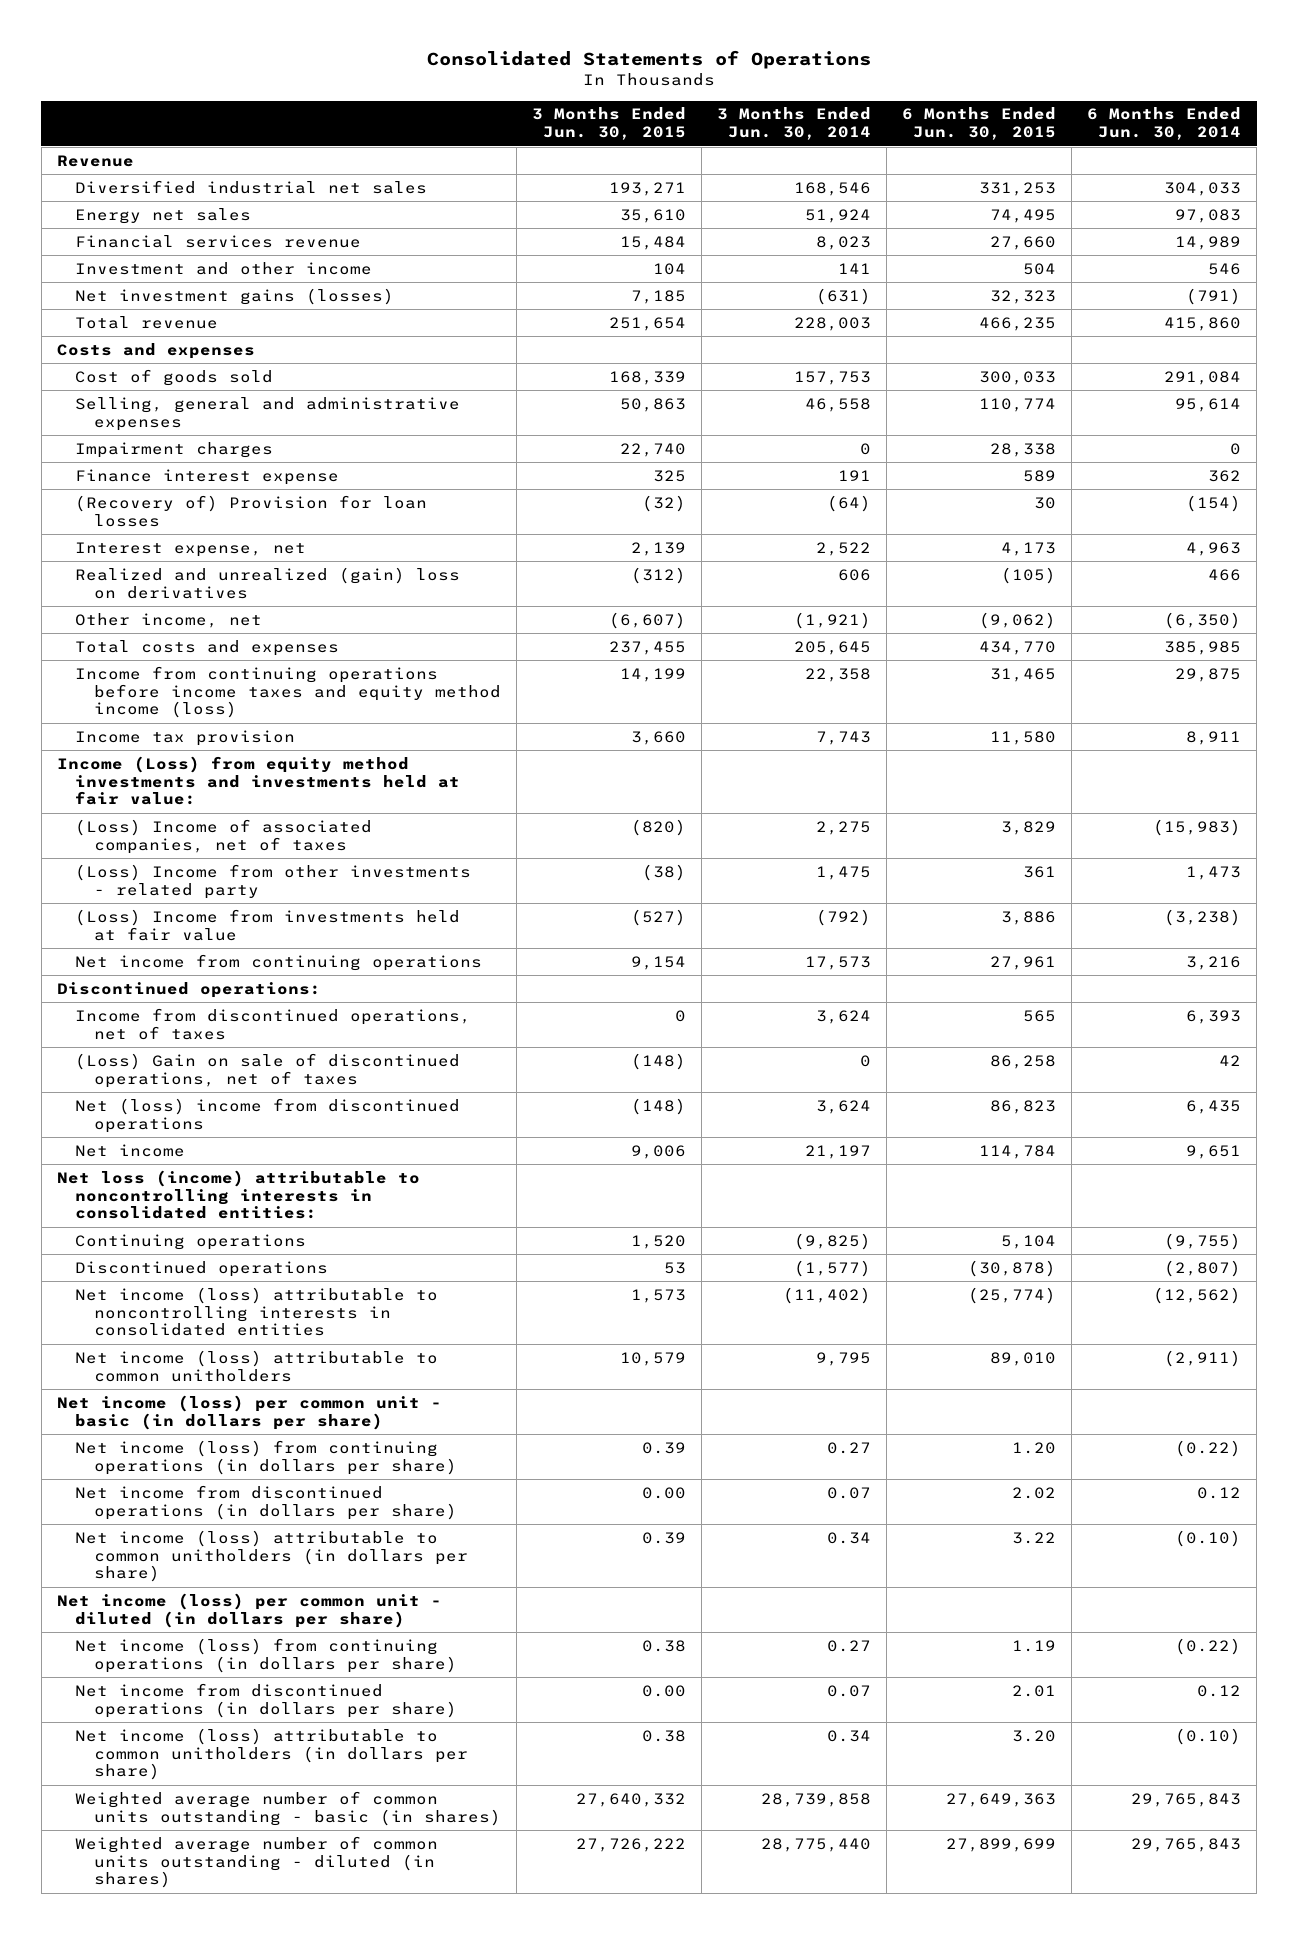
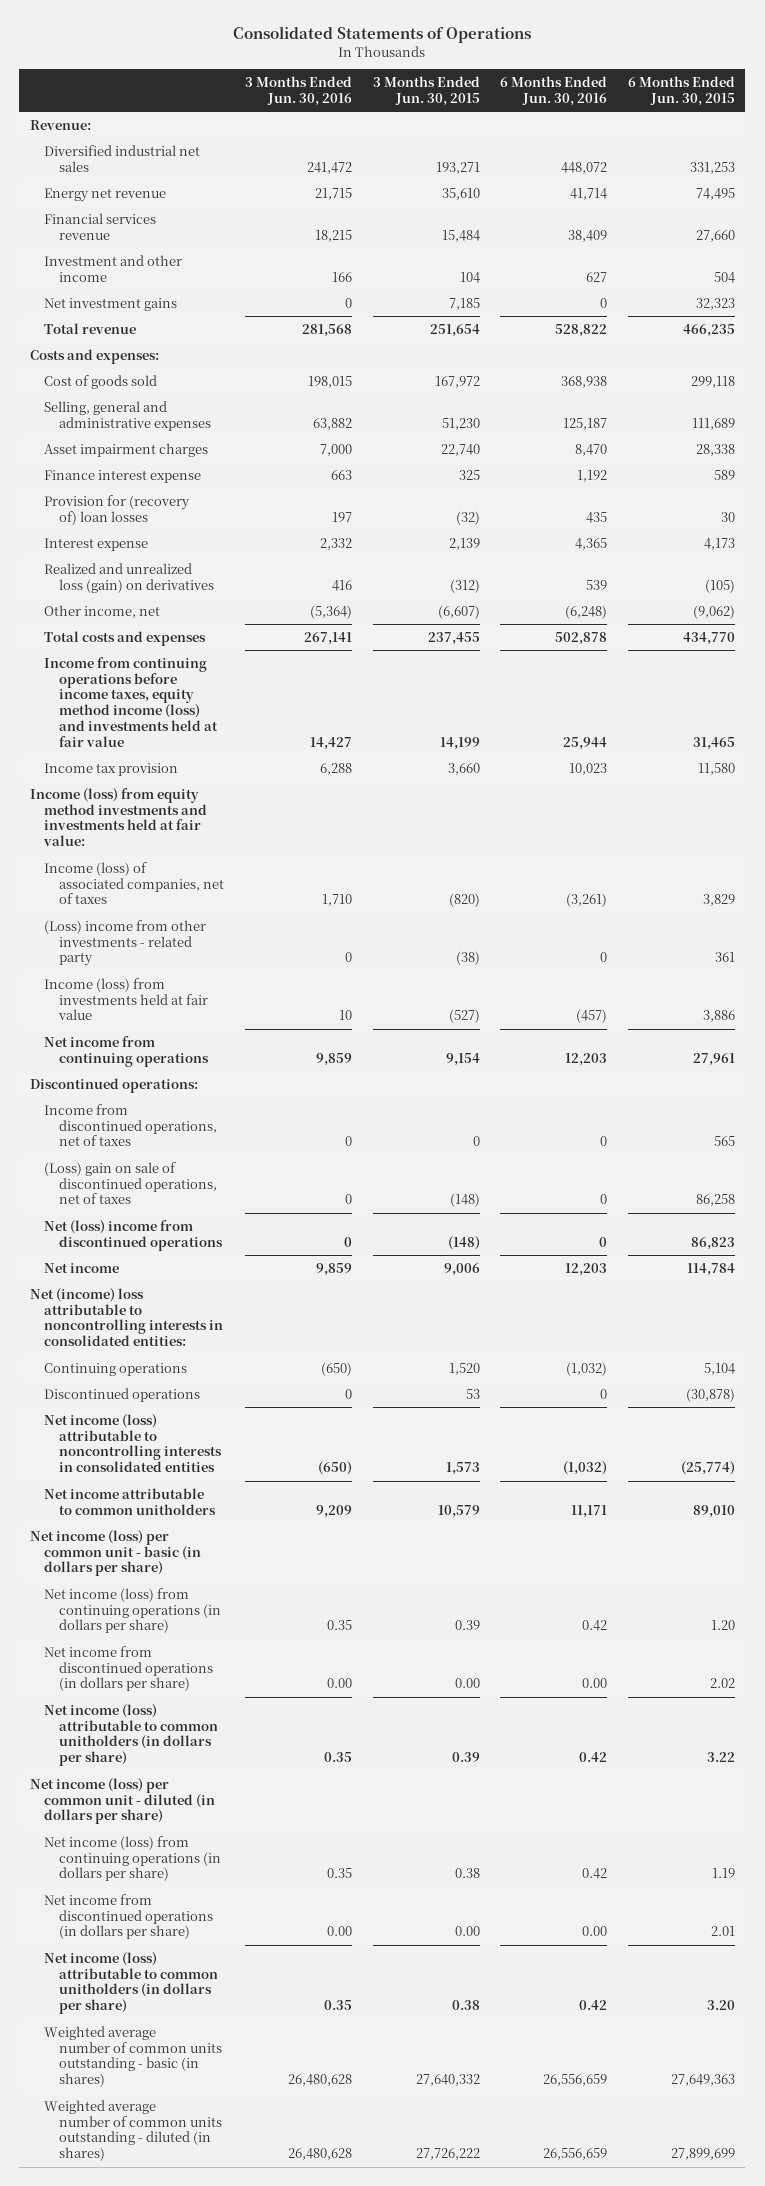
[717,107,872,141] 3 Months Ended Jun. 30, 2014 -> none
[1087,107,1242,141] 6 Months Ended Jun. 30, 2014 -> none
none -> [245,76,353,106] 3 Months Ended Jun. 30, 2016
none -> [500,76,608,106] 6 Months Ended Jun. 30, 2016
[56,154,134,167] Revenue -> [29,119,91,130] Revenue:
[75,207,252,224] Energy net sales -> [44,187,167,202] Energy net revenue
[75,287,395,305] Net investment gains (losses) -> [44,297,178,311] Net investment gains
[56,342,255,359] Costs and expenses -> [29,348,159,364] Costs and expenses:
[609,370,687,385] 168,339 -> [434,375,480,388] 167,972
[979,370,1057,385] 300,033 -> [691,375,736,388] 299,118
[620,397,687,412] 50,863 -> [441,417,480,430] 51,230
[979,397,1057,412] 110,774 -> [692,417,736,430] 111,689
[75,441,274,458] Impairment charges -> [44,442,209,457] Asset impairment charges
[75,494,428,527] (Recovery of) Provision for loan losses -> [44,494,191,525] Provision for (recovery of) loan losses
[75,541,307,557] Interest expense, net -> [44,537,149,551] Interest expense
[75,566,461,599] Realized and unrealized (gain) loss on derivatives -> [44,562,215,593] Realized and unrealized loss (gain) on derivatives
[75,665,502,719] Income from continuing operations before income taxes and equity method income (loss) -> [44,656,219,748] Income from continuing operations before income taxes, equity method income (loss) and investments held at fair value
[56,755,461,806] Income (Loss) from equity method investments and investments held at fair value: -> [29,787,208,847] Income (loss) from equity method investments and investments held at fair value:
[75,818,373,854] (Loss) Income of associated companies, net of taxes -> [44,861,225,905] Income (loss) of associated companies, net of taxes
[75,863,472,899] (Loss) Income from other investments - related party -> [44,919,207,967] (Loss) income from other investments - related party
[75,908,461,941] (Loss) Income from investments held at fair value -> [44,977,209,1021] Income (loss) from investments held at fair value
[75,1052,461,1088] (Loss) Gain on sale of discontinued operations, net of taxes -> [44,1161,218,1205] (Loss) gain on sale of discontinued operations, net of taxes
[56,1169,420,1220] Net loss (income) attributable to noncontrolling interests in consolidated entities: -> [29,1287,224,1347] Net (income) loss attributable to noncontrolling interests in consolidated entities:
[75,1349,439,1382] Net income (loss) attributable to common unitholders -> [44,1487,217,1515] Net income attributable to common unitholders

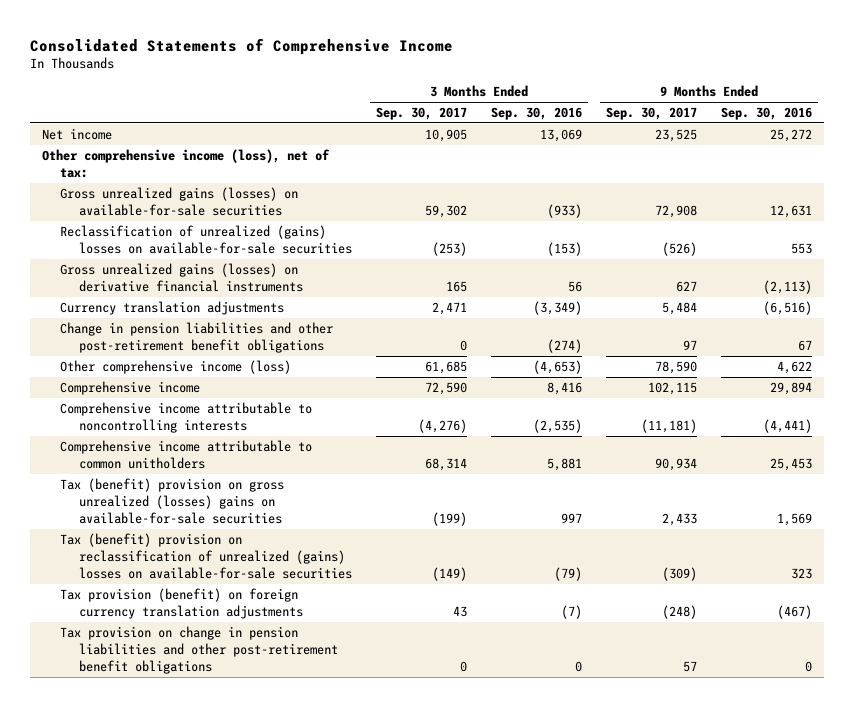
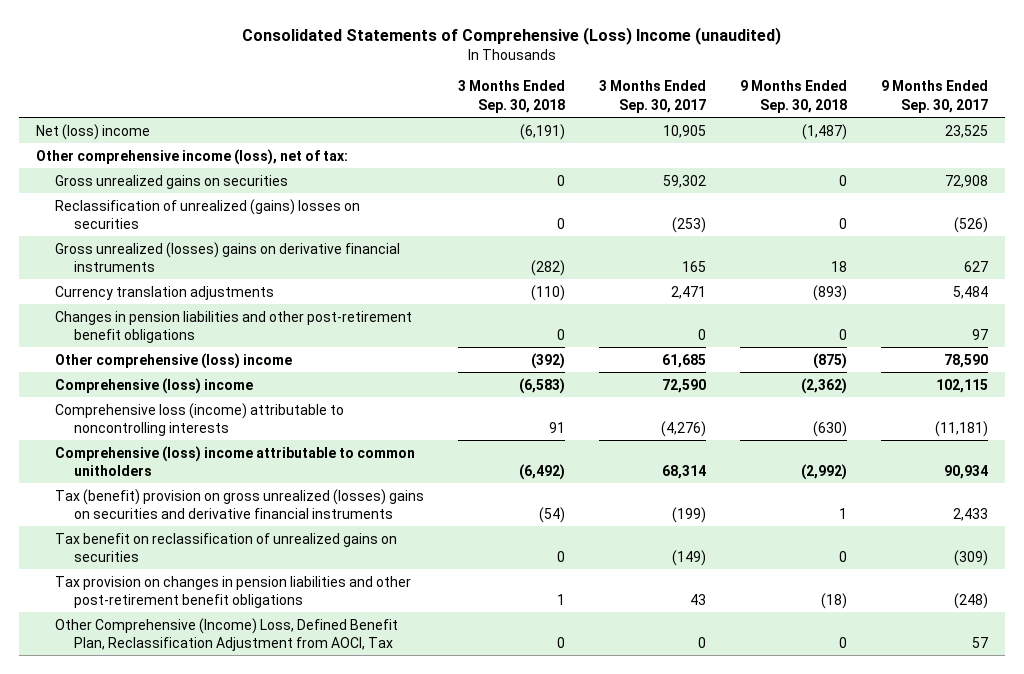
[30,37,454,55] Consolidated Statements of Comprehensive Income -> [242,26,782,45] Consolidated Statements of Comprehensive (Loss) Income (unaudited)
[490,107,582,121] Sep. 30, 2016 -> none
[720,107,812,121] Sep. 30, 2016 -> none
none -> [458,80,566,113] 3 Months Ended Sep. 30, 2018
none -> [740,80,848,113] 9 Months Ended Sep. 30, 2018
[42,127,113,140] Net income -> [36,123,151,140] Net (loss) income
[60,186,299,216] Gross unrealized gains (losses) on available-for-sale securities -> [55,174,289,189] Gross unrealized gains on securities
[60,224,352,254] Reclassification of unrealized (gains) losses on available-for-sale securities -> [55,198,361,229] Reclassification of unrealized (gains) losses on securities
[60,262,303,292] Gross unrealized gains (losses) on derivative financial instruments -> [55,241,401,272] Gross unrealized (losses) gains on derivative financial instruments
[60,321,334,353] Change in pension liabilities and other post-retirement benefit obligations -> [55,310,413,343] Changes in pension liabilities and other post-retirement benefit obligations
[60,359,292,374] Other comprehensive income (loss) -> [55,352,293,369] Other comprehensive (loss) income
[60,380,201,395] Comprehensive income -> [55,377,254,394] Comprehensive (loss) income
[60,401,313,433] Comprehensive income attributable to noncontrolling interests -> [55,402,345,436] Comprehensive loss (income) attributable to noncontrolling interests
[60,439,313,469] Comprehensive income attributable to common unitholders -> [55,445,416,476] Comprehensive (loss) income attributable to common unitholders
[60,477,285,525] Tax (benefit) provision on gross unrealized (losses) gains on available-for-sale securities -> [55,488,425,519] Tax (benefit) provision on gross unrealized (losses) gains on securities and derivative financial instruments
[60,532,352,580] Tax (benefit) provision on reclassification of unrealized (gains) losses on available-for-sale securities -> [55,532,398,562] Tax benefit on reclassification of unrealized gains on securities
[60,587,303,619] Tax provision (benefit) on foreign currency translation adjustments -> [55,575,412,608] Tax provision on changes in pension liabilities and other post-retirement benefit obligations
[60,625,338,675] Tax provision on change in pension liabilities and other post-retirement benefit obligations -> [55,617,399,651] Other Comprehensive (Income) Loss, Defined Benefit Plan, Reclassification Adjustment from AOCI, Tax

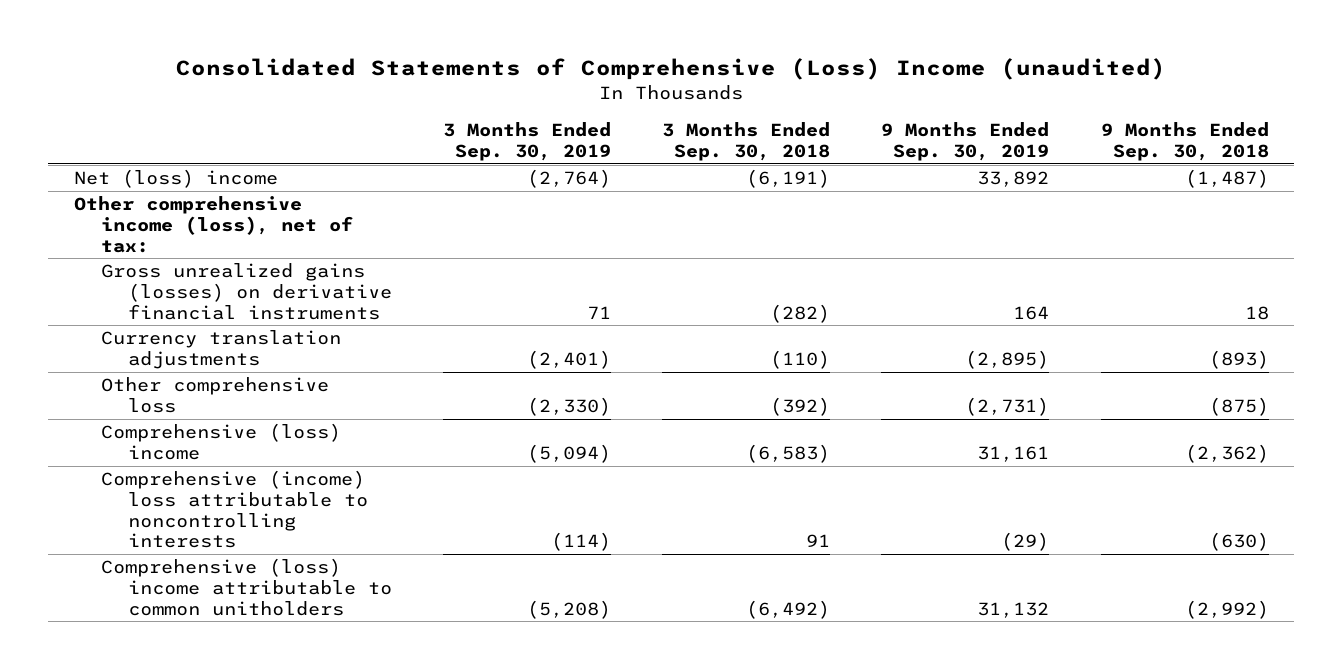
[599,80,707,113] 3 Months Ended Sep. 30, 2017 -> none
[881,80,989,113] 9 Months Ended Sep. 30, 2017 -> none
none -> [443,122,612,161] 3 Months Ended Sep. 30, 2019
none -> [881,122,1050,161] 9 Months Ended Sep. 30, 2019
[55,174,289,189] Gross unrealized gains on securities -> none
[55,198,361,229] Reclassification of unrealized (gains) losses on securities -> none
[55,241,401,272] Gross unrealized (losses) gains on derivative financial instruments -> [100,263,392,320] Gross unrealized gains (losses) on derivative financial instruments
[55,310,413,343] Changes in pension liabilities and other post-retirement benefit obligations -> none
[55,352,293,369] Other comprehensive (loss) income -> [100,377,329,413] Other comprehensive loss
[55,402,345,436] Comprehensive loss (income) attributable to noncontrolling interests -> [100,470,368,549] Comprehensive (income) loss attributable to noncontrolling interests
[55,488,425,519] Tax (benefit) provision on gross unrealized (losses) gains on securities and derivative financial instruments -> none
[55,532,398,562] Tax benefit on reclassification of unrealized gains on securities -> none
[55,575,412,608] Tax provision on changes in pension liabilities and other post-retirement benefit obligations -> none
[55,617,399,651] Other Comprehensive (Income) Loss, Defined Benefit Plan, Reclassification Adjustment from AOCI, Tax -> none

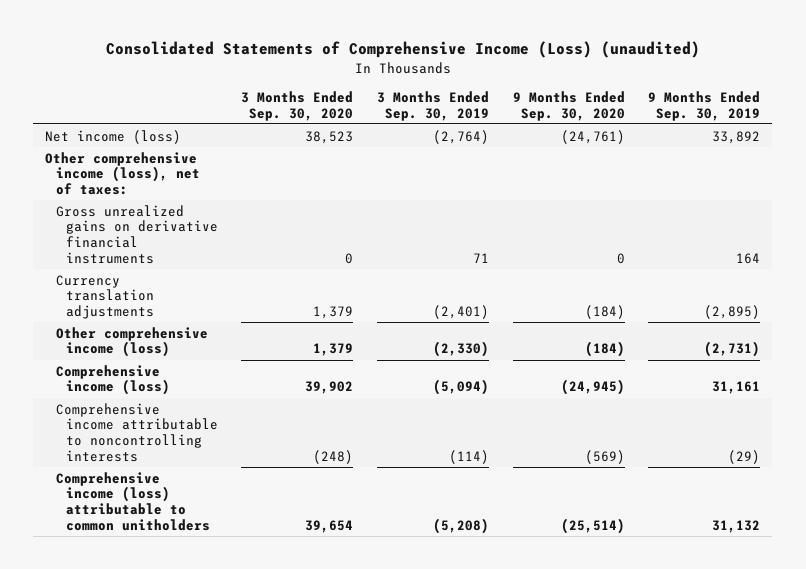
[176,58,1167,81] Consolidated Statements of Comprehensive (Loss) Income (unaudited) -> [105,41,700,59] Consolidated Statements of Comprehensive Income (Loss) (unaudited)
[662,122,831,161] 3 Months Ended Sep. 30, 2018 -> none
[1100,122,1269,161] 9 Months Ended Sep. 30, 2018 -> none
none -> [241,90,354,121] 3 Months Ended Sep. 30, 2020
none -> [512,90,625,121] 9 Months Ended Sep. 30, 2020
[73,169,278,189] Net (loss) income -> [45,129,182,144] Net income (loss)
[73,196,353,253] Other comprehensive income (loss), net of tax: -> [45,151,200,196] Other comprehensive income (loss), net of taxes:
[100,263,392,320] Gross unrealized gains (losses) on derivative financial instruments -> [55,204,218,265] Gross unrealized gains on derivative financial instruments
[100,377,329,413] Other comprehensive loss -> [55,326,208,358] Other comprehensive income (loss)
[100,423,341,460] Comprehensive (loss) income -> [55,364,170,396] Comprehensive income (loss)
[100,470,368,549] Comprehensive (income) loss attributable to noncontrolling interests -> [55,402,218,463] Comprehensive income attributable to noncontrolling interests
[100,558,392,616] Comprehensive (loss) income attributable to common unitholders -> [55,471,210,532] Comprehensive income (loss) attributable to common unitholders

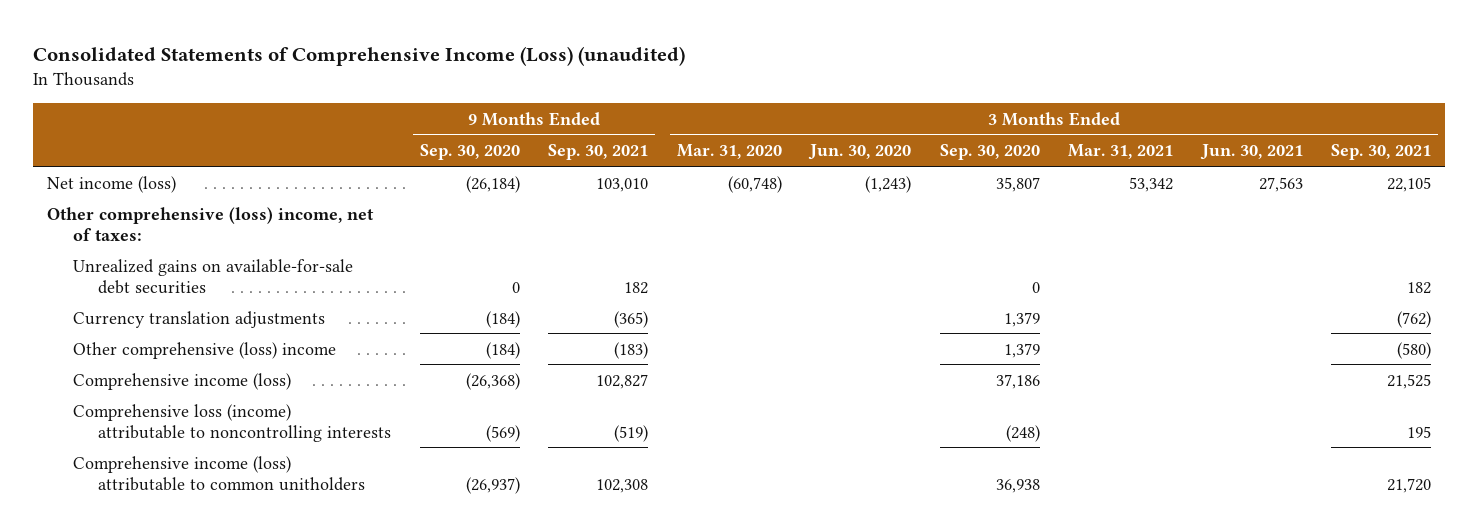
[377,90,490,121] 3 Months Ended Sep. 30, 2019 -> none
[648,90,761,121] 9 Months Ended Sep. 30, 2019 -> none
none -> [548,144,649,161] Sep. 30, 2021
none -> [676,144,782,160] Mar. 31, 2020
none -> [808,144,912,161] Jun. 30, 2020
none -> [1068,144,1174,160] Mar. 31, 2021
none -> [1199,144,1303,161] Jun. 30, 2021
none -> [1330,144,1431,161] Sep. 30, 2021
[55,204,218,265] Gross unrealized gains on derivative financial instruments -> none
[305,130,354,144] 38,523 -> [995,176,1040,192] 35,807
[560,129,625,144] (24,761) -> [465,175,520,193] (26,184)
[45,151,200,196] Other comprehensive income (loss), net of taxes: -> [47,206,375,241] Other comprehensive (loss) income, net of taxes:
none -> [72,258,353,294] Unrealized gains on available-for-sale debt securities
[55,326,208,358] Other comprehensive income (loss) -> [72,341,336,359] Other comprehensive (loss) income
[305,381,354,395] 39,902 -> [995,373,1040,389] 37,186
[560,379,625,396] (24,945) -> [465,372,520,390] (26,368)
[55,402,218,463] Comprehensive income attributable to noncontrolling interests -> [72,403,392,442] Comprehensive loss (income) attributable to noncontrolling interests
[305,520,354,534] 39,654 -> [995,478,1040,493] 36,938
[560,518,625,535] (25,514) -> [465,476,520,494] (26,937)

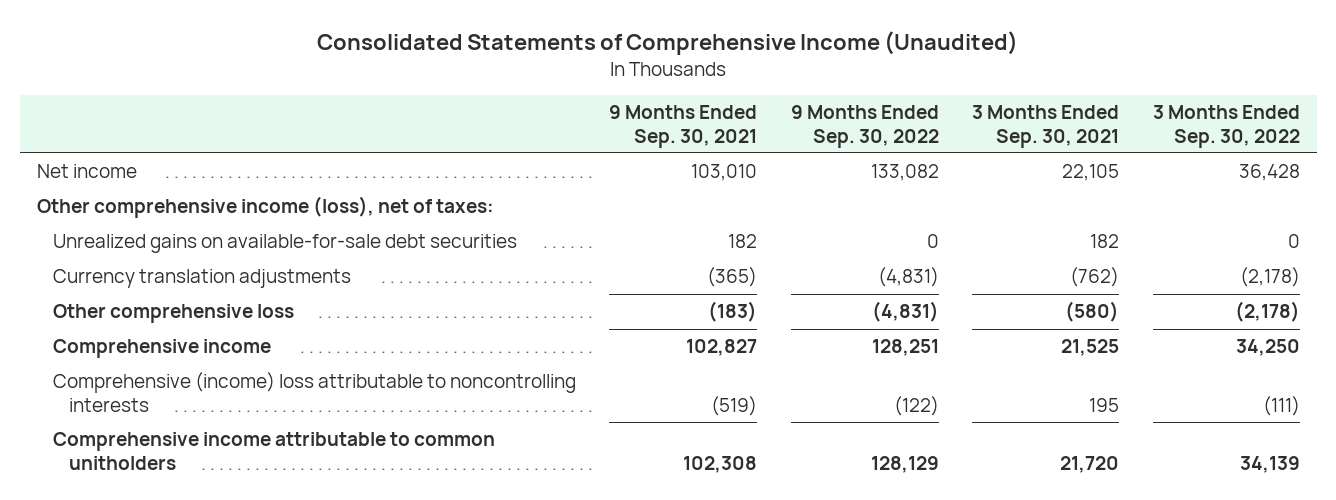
[33,46,686,67] Consolidated Statements of Comprehensive Income (Loss) (unaudited) -> [317,30,1019,55] Consolidated Statements of Comprehensive Income (Unaudited)
[419,144,520,161] Sep. 30, 2020 -> none
[676,144,782,160] Mar. 31, 2020 -> none
[808,144,912,161] Jun. 30, 2020 -> none
[939,144,1040,161] Sep. 30, 2020 -> none
[1068,144,1174,160] Mar. 31, 2021 -> none
[1199,144,1303,161] Jun. 30, 2021 -> none
none -> [790,105,939,148] 9 Months Ended Sep. 30, 2022
none -> [1152,105,1300,148] 3 Months Ended Sep. 30, 2022
[47,175,177,193] Net income (loss) -> [36,164,137,179] Net income
[47,206,375,241] Other comprehensive (loss) income, net of taxes: -> [36,196,494,219] Other comprehensive income (loss), net of taxes:
[72,341,336,359] Other comprehensive (loss) income -> [53,304,295,324] Other comprehensive loss
[72,372,291,390] Comprehensive income (loss) -> [53,339,272,359] Comprehensive income
[72,403,392,442] Comprehensive loss (income) attributable to noncontrolling interests -> [53,372,577,412] Comprehensive (income) loss attributable to noncontrolling interests
[72,455,366,491] Comprehensive income (loss) attributable to common unitholders -> [53,432,496,470] Comprehensive income attributable to common unitholders

